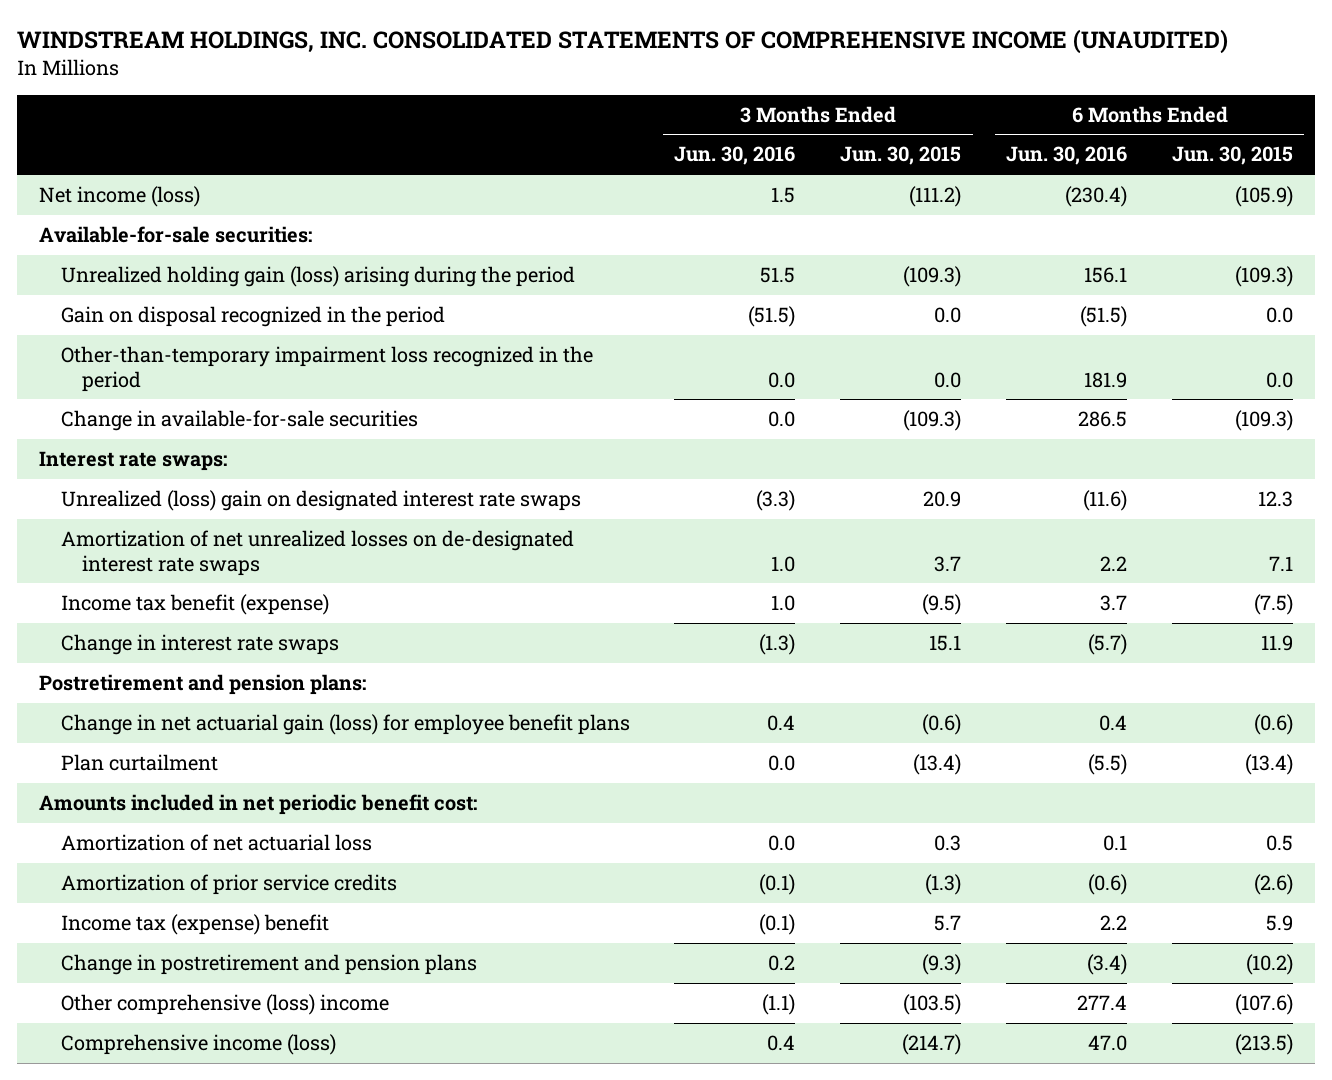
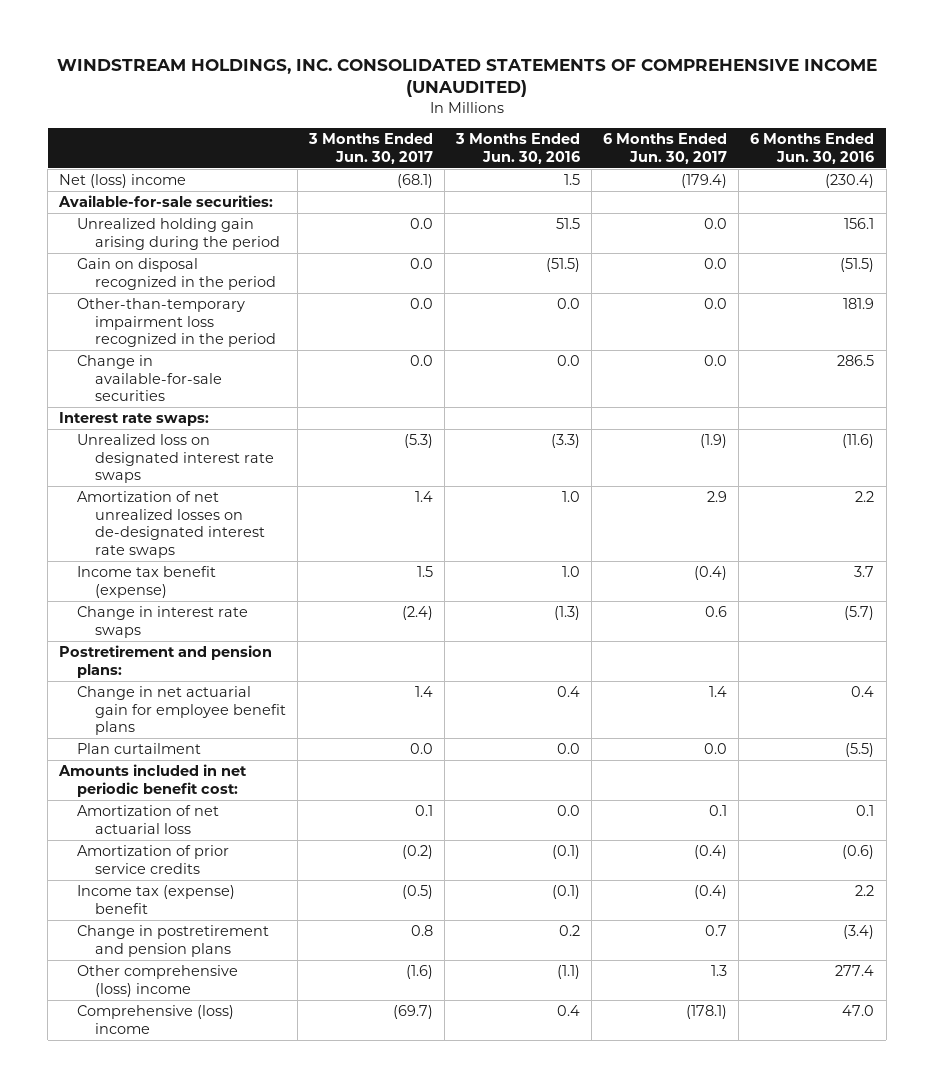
[840,146,962,166] Jun. 30, 2015 -> none
[1172,146,1294,166] Jun. 30, 2015 -> none
none -> [308,133,434,165] 3 Months Ended Jun. 30, 2017
none -> [603,133,728,165] 6 Months Ended Jun. 30, 2017
[39,186,201,208] Net income (loss) -> [59,174,187,189] Net (loss) income
[60,266,575,288] Unrealized holding gain (loss) arising during the period -> [77,218,281,250] Unrealized holding gain arising during the period
[60,490,581,512] Unrealized (loss) gain on designated interest rate swaps -> [77,434,275,484] Unrealized loss on designated interest rate swaps
[60,714,630,736] Change in net actuarial gain (loss) for employee benefit plans -> [77,686,287,736] Change in net actuarial gain for employee benefit plans
[60,1034,336,1056] Comprehensive income (loss) -> [77,1005,235,1034] Comprehensive (loss) income

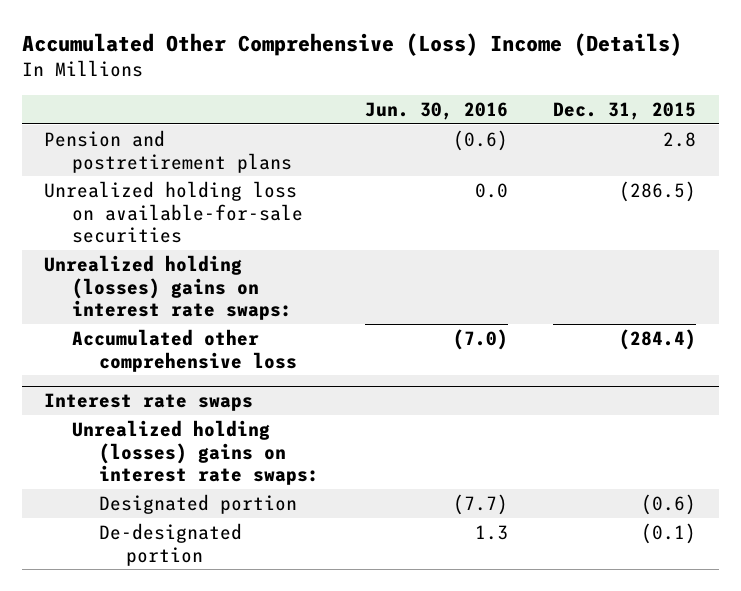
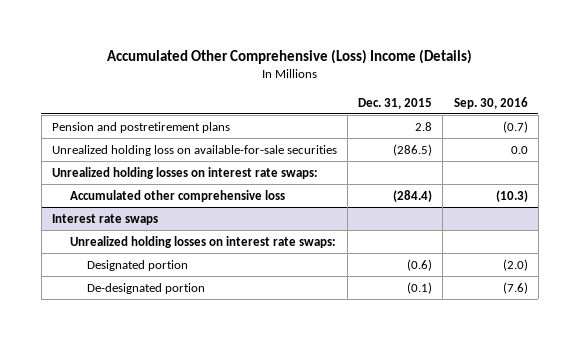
[364,102,508,121] Jun. 30, 2016 -> none
none -> [453,96,528,109] Sep. 30, 2016
[44,255,292,320] Unrealized holding (losses) gains on interest rate swaps: -> [51,166,318,179] Unrealized holding losses on interest rate swaps:
[71,420,320,485] Unrealized holding (losses) gains on interest rate swaps: -> [69,235,336,248] Unrealized holding losses on interest rate swaps:

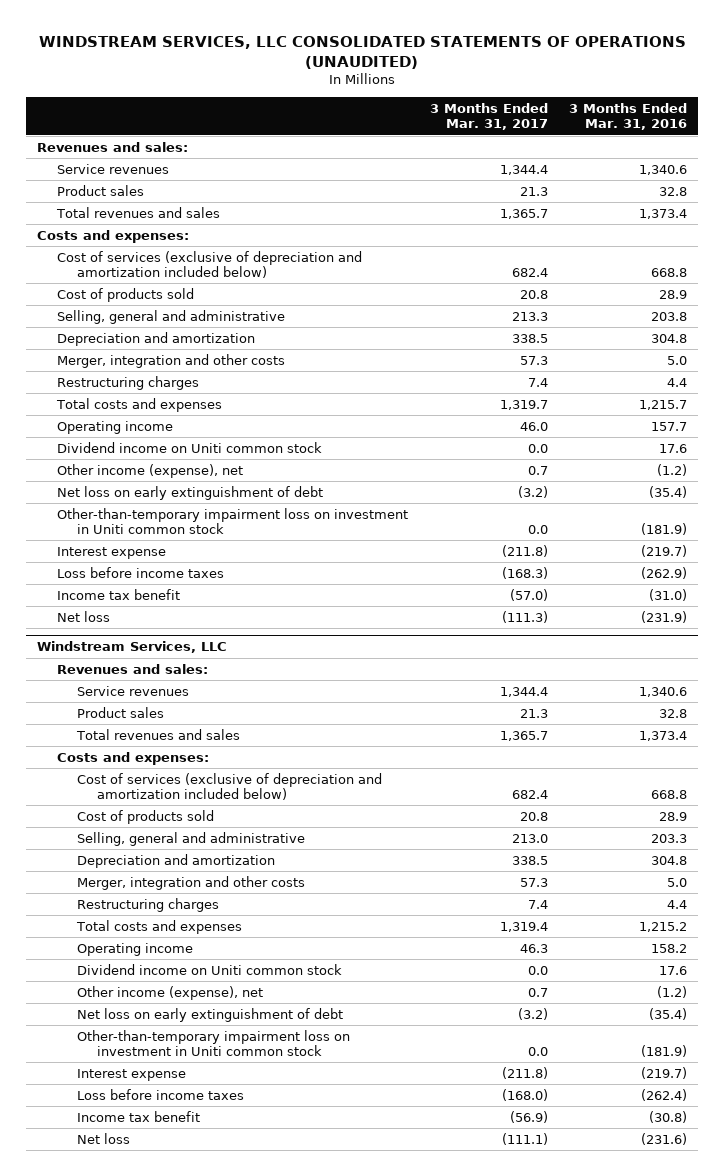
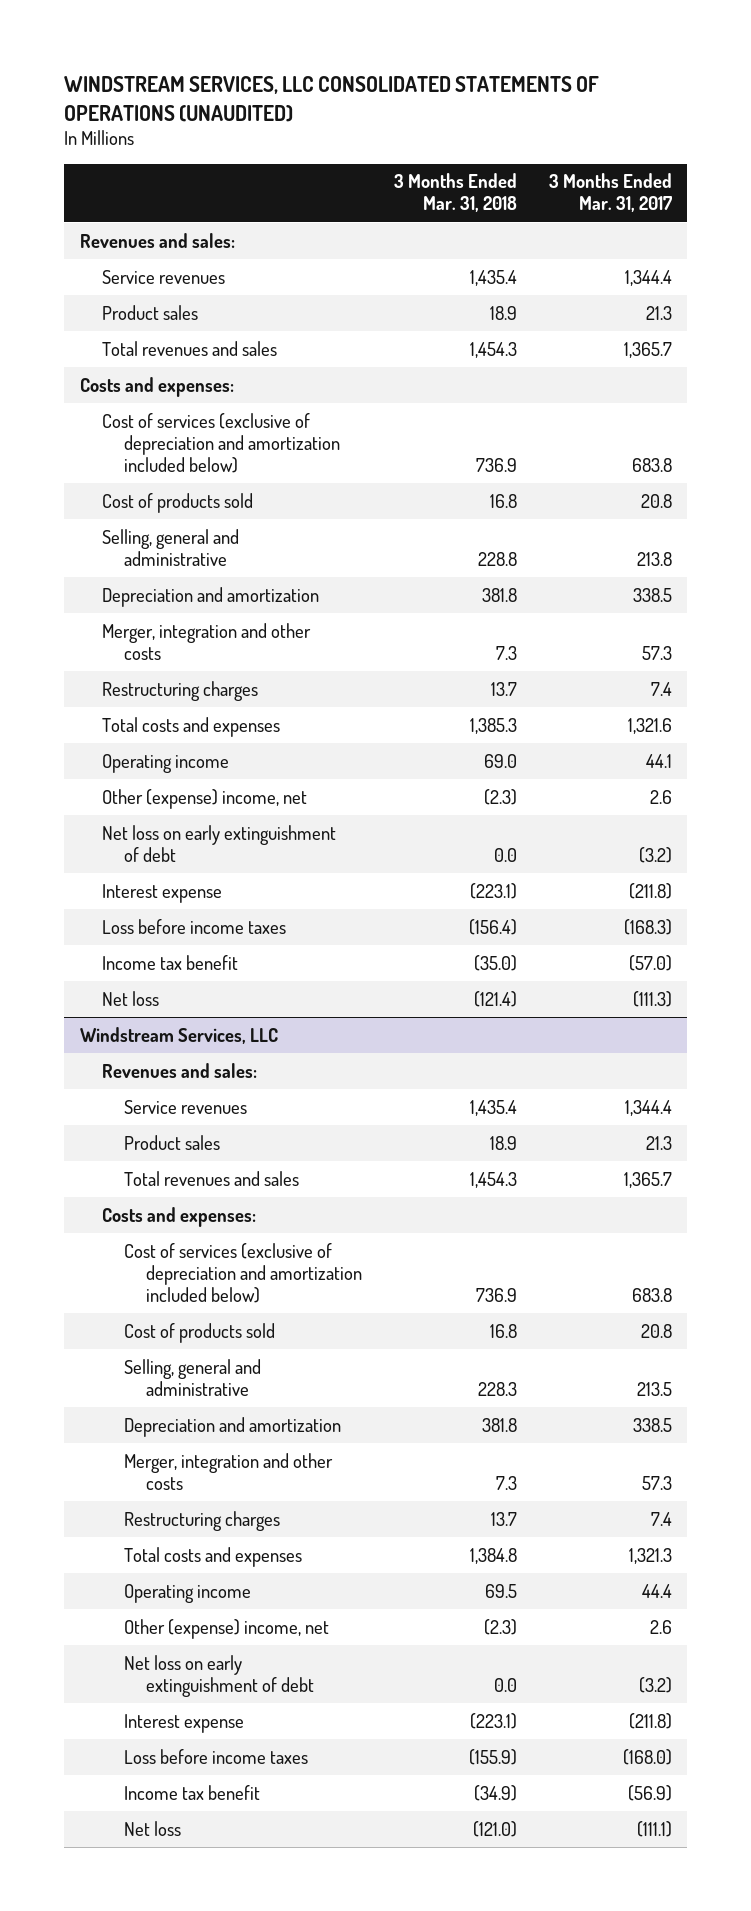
[569,103,688,131] 3 Months Ended Mar. 31, 2016 -> none
none -> [394,173,518,213] 3 Months Ended Mar. 31, 2018
[511,268,548,278] 682.4 -> [631,457,672,472] 683.8
[511,311,548,321] 213.3 -> [636,551,672,566] 213.8
[57,441,323,453] Dividend income on Uniti common stock -> none
[499,399,548,410] 1,319.7 -> [627,717,672,734] 1,321.6
[519,421,548,431] 46.0 -> [645,753,672,768] 44.1
[57,463,244,478] Other income (expense), net -> [101,788,307,809] Other (expense) income, net
[527,465,548,475] 0.7 -> [649,789,672,804] 2.6
[57,507,409,535] Other-than-temporary impairment loss on investment in Uniti common stock -> none
[511,790,548,800] 682.4 -> [631,1287,672,1302] 683.8
[511,833,548,843] 213.0 -> [636,1381,672,1396] 213.5
[77,963,343,975] Dividend income on Uniti common stock -> none
[499,921,548,932] 1,319.4 -> [628,1547,672,1564] 1,321.3
[519,943,548,953] 46.3 -> [641,1583,672,1598] 44.4
[77,985,264,1000] Other income (expense), net -> [124,1618,330,1639] Other (expense) income, net
[527,987,548,997] 0.7 -> [649,1619,672,1634] 2.6
[77,1029,351,1057] Other-than-temporary impairment loss on investment in Uniti common stock -> none

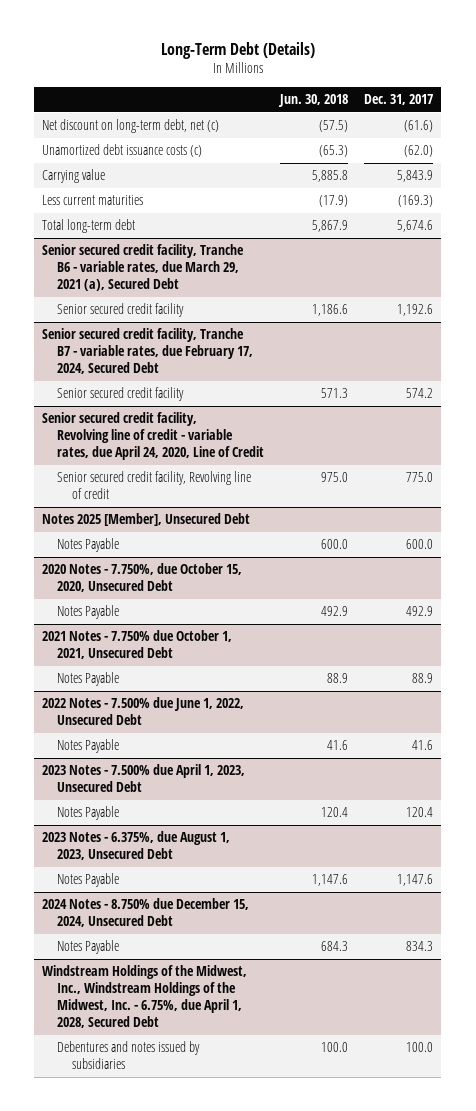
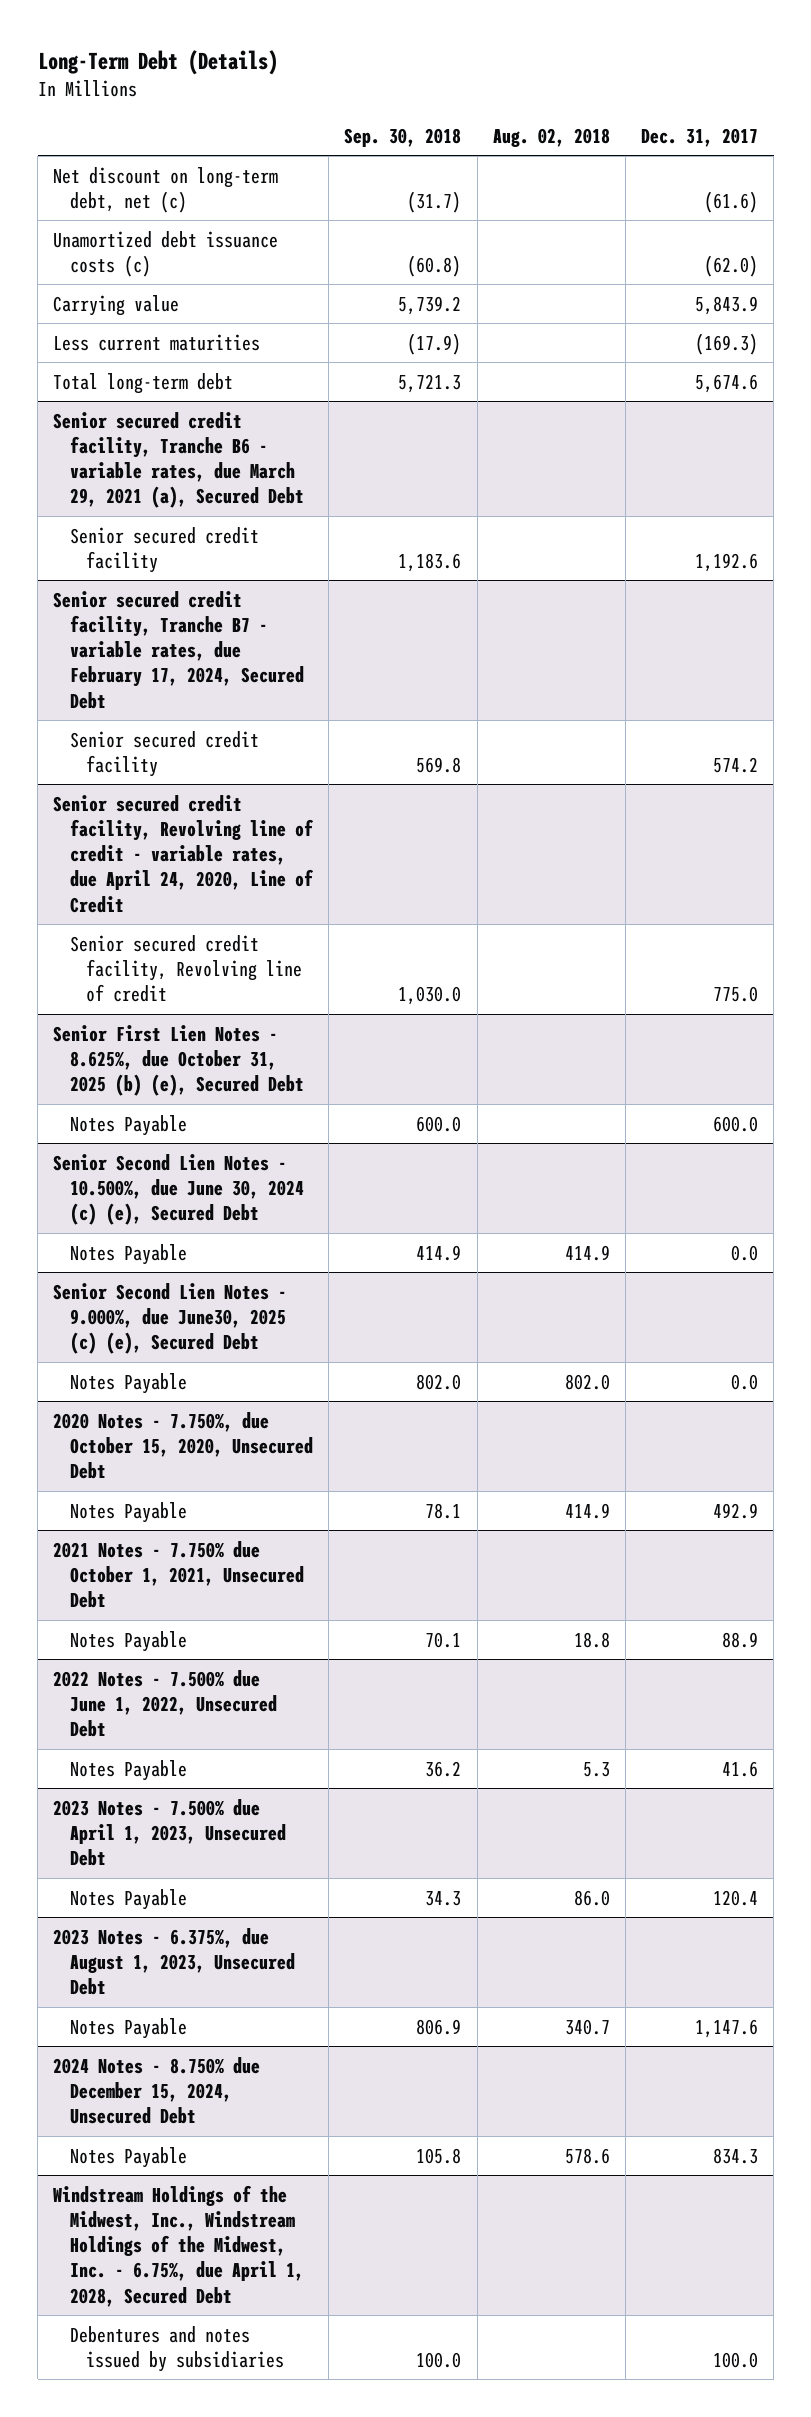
[278,94,349,108] Jun. 30, 2018 -> none
none -> [344,127,462,147] Sep. 30, 2018
none -> [492,127,610,147] Aug. 02, 2018
[42,513,251,527] Notes 2025 [Member], Unsecured Debt -> none
none -> [53,1024,304,1097] Senior First Lien Notes - 8.625%, due October 31, 2025 (b) (e), Secured Debt
none -> [53,1153,304,1226] Senior Second Lien Notes - 10.500%, due June 30, 2024 (c) (e), Secured Debt
none -> [69,1243,187,1265] Notes Payable
none -> [53,1282,288,1355] Senior Second Lien Notes - 9.000%, due June30, 2025 (c) (e), Secured Debt
none -> [69,1372,187,1394] Notes Payable

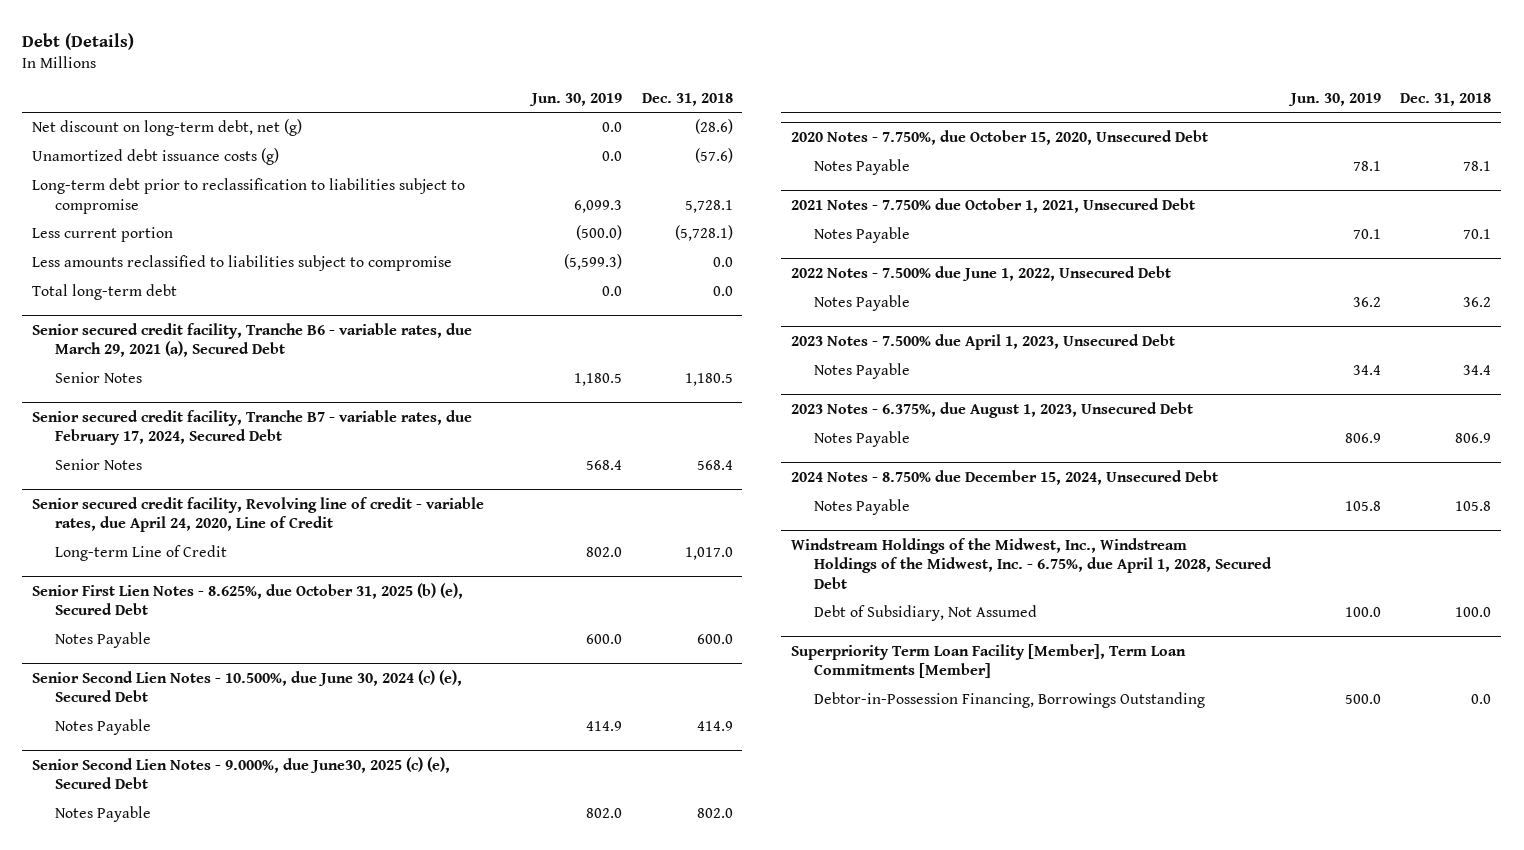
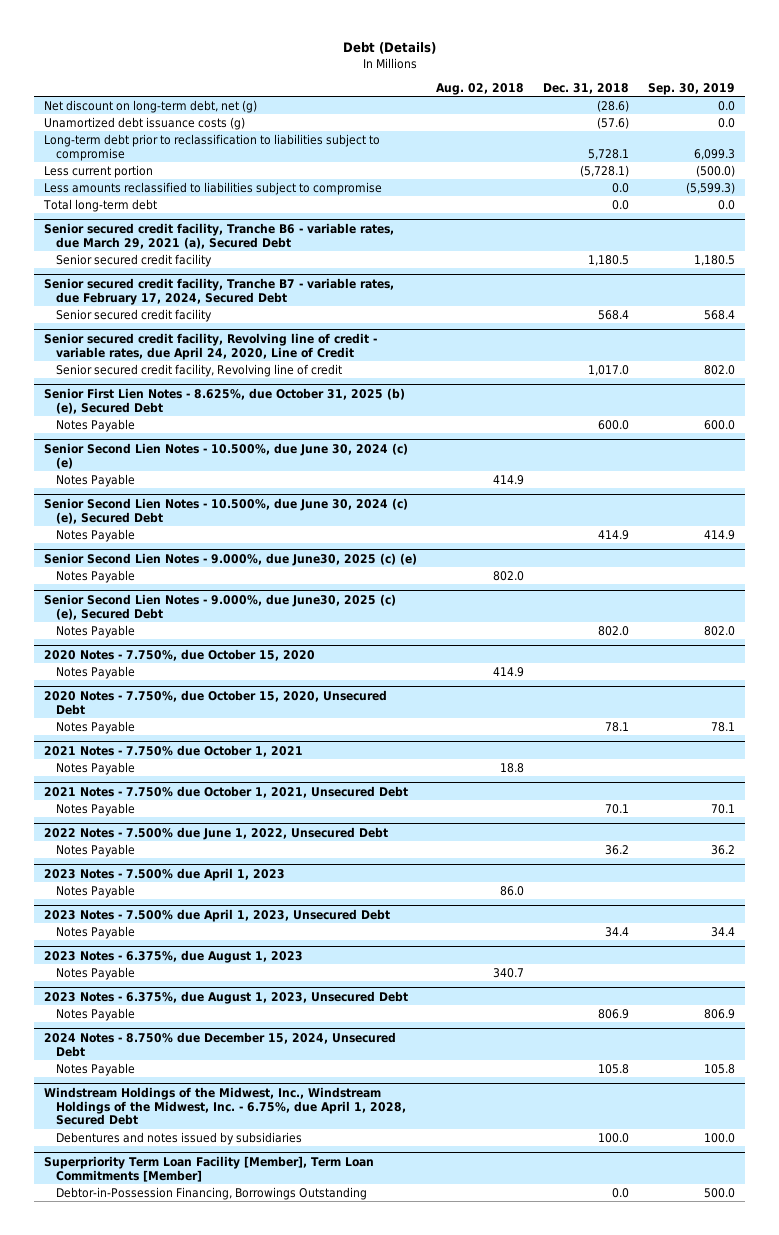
[528,92,622,106] Jun. 30, 2019 -> none
none -> [436,82,525,95] Aug. 02, 2018
none -> [648,82,736,95] Sep. 30, 2019
[55,372,143,384] Senior Notes -> [56,253,213,267] Senior secured credit facility
[55,459,143,471] Senior Notes -> [56,308,213,322] Senior secured credit facility
[55,545,228,562] Long-term Line of Credit -> [56,363,343,377] Senior secured credit facility, Revolving line of credit
none -> [44,442,409,469] Senior Second Lien Notes - 10.500%, due June 30, 2024 (c) (e)
none -> [56,473,136,487] Notes Payable
none -> [44,552,418,566] Senior Second Lien Notes - 9.000%, due June30, 2025 (c) (e)
none -> [56,569,136,583] Notes Payable
none -> [44,648,316,661] 2020 Notes - 7.750%, due October 15, 2020
none -> [56,665,136,679] Notes Payable
none -> [44,744,304,757] 2021 Notes - 7.750% due October 1, 2021
none -> [56,761,136,775] Notes Payable
none -> [44,867,286,881] 2023 Notes - 7.500% due April 1, 2023
none -> [56,884,136,898] Notes Payable
none -> [44,949,304,963] 2023 Notes - 6.375%, due August 1, 2023
none -> [56,966,136,980] Notes Payable
[814,605,1038,622] Debt of Subsidiary, Not Assumed -> [56,1131,303,1145] Debentures and notes issued by subsidiaries

